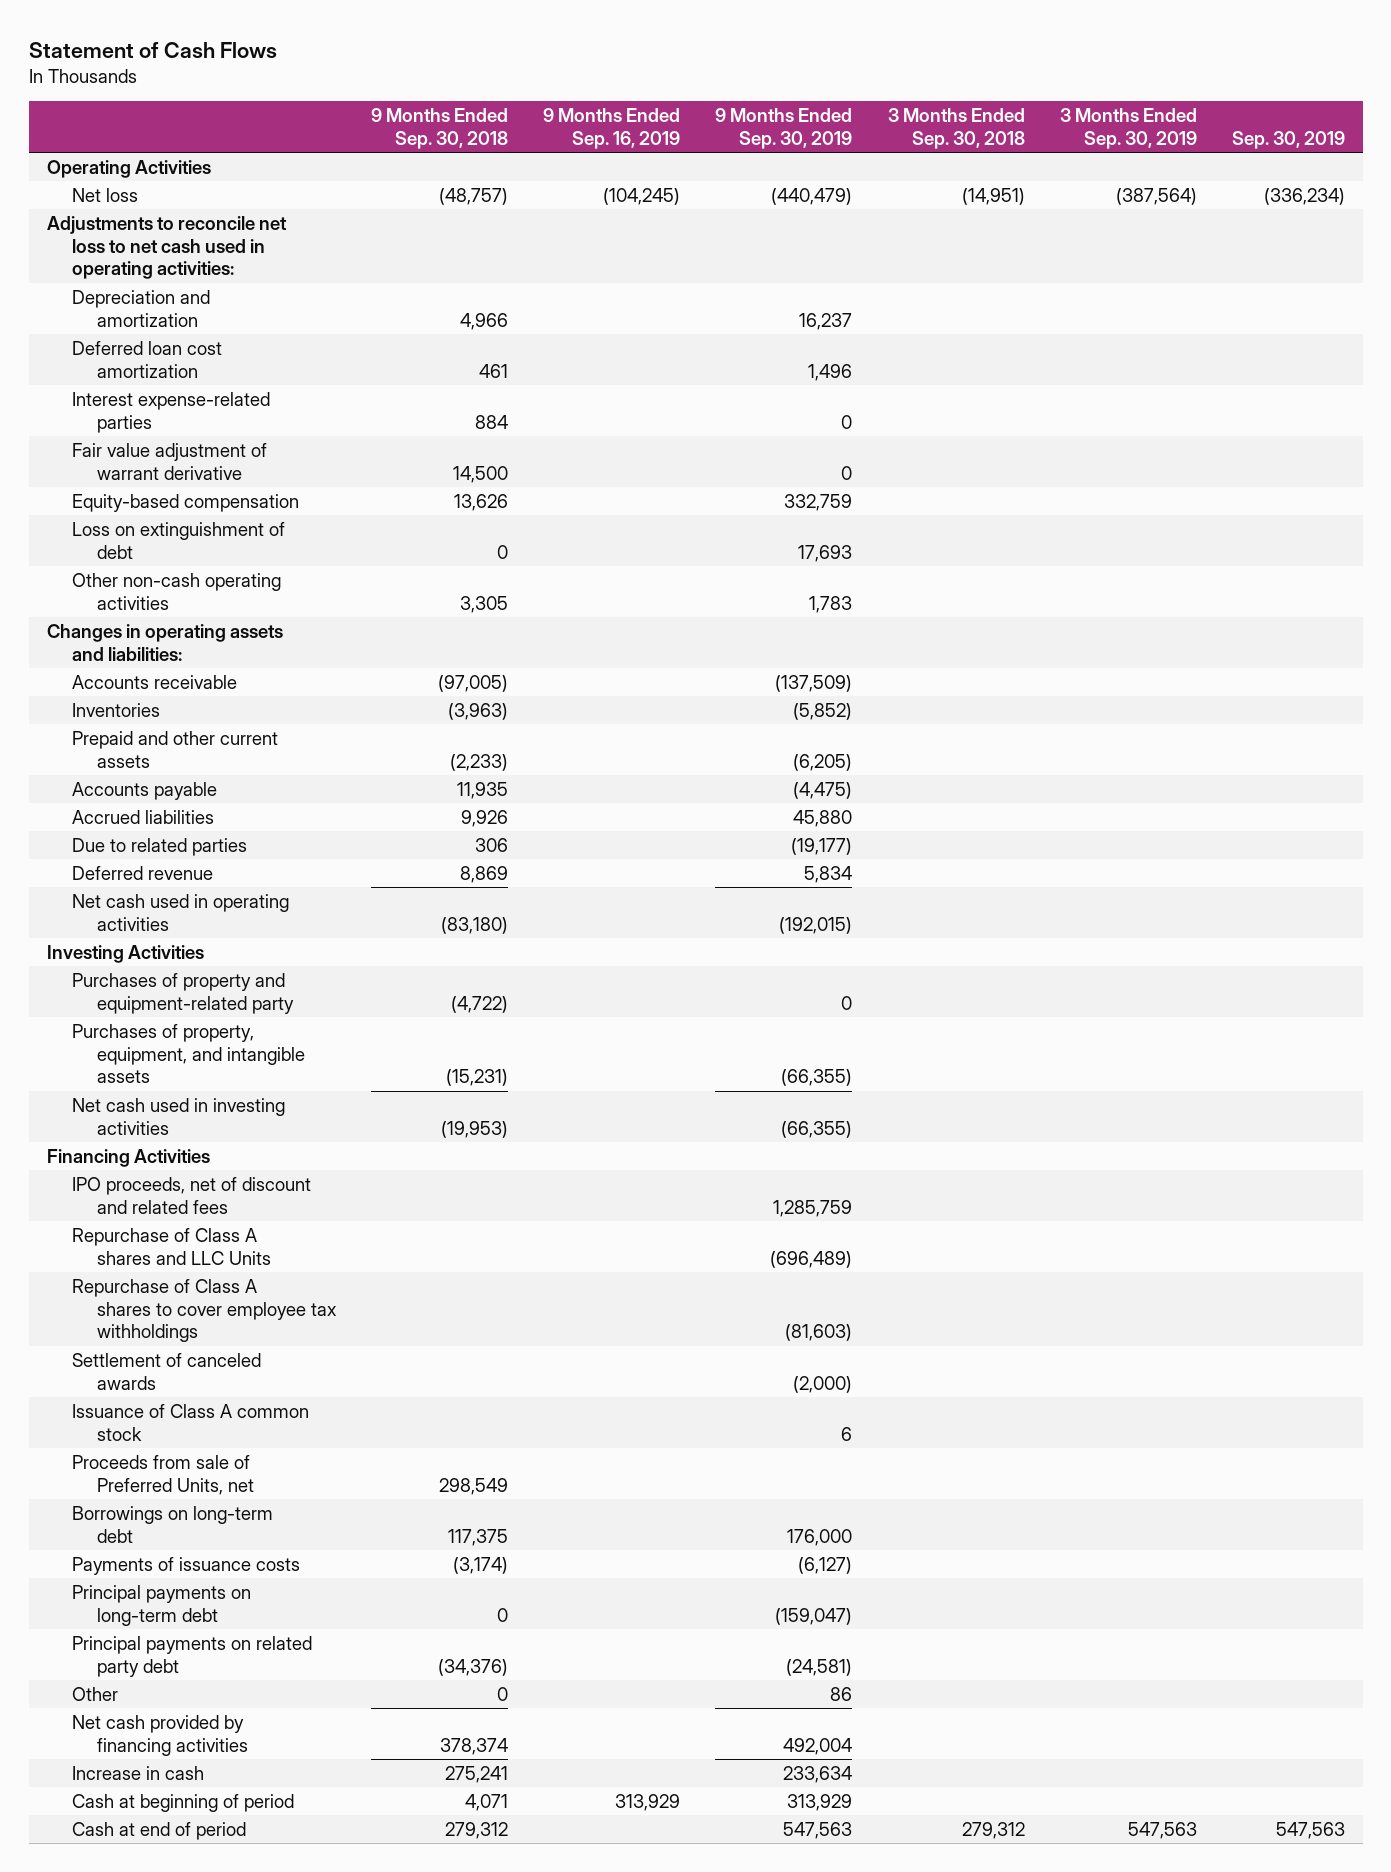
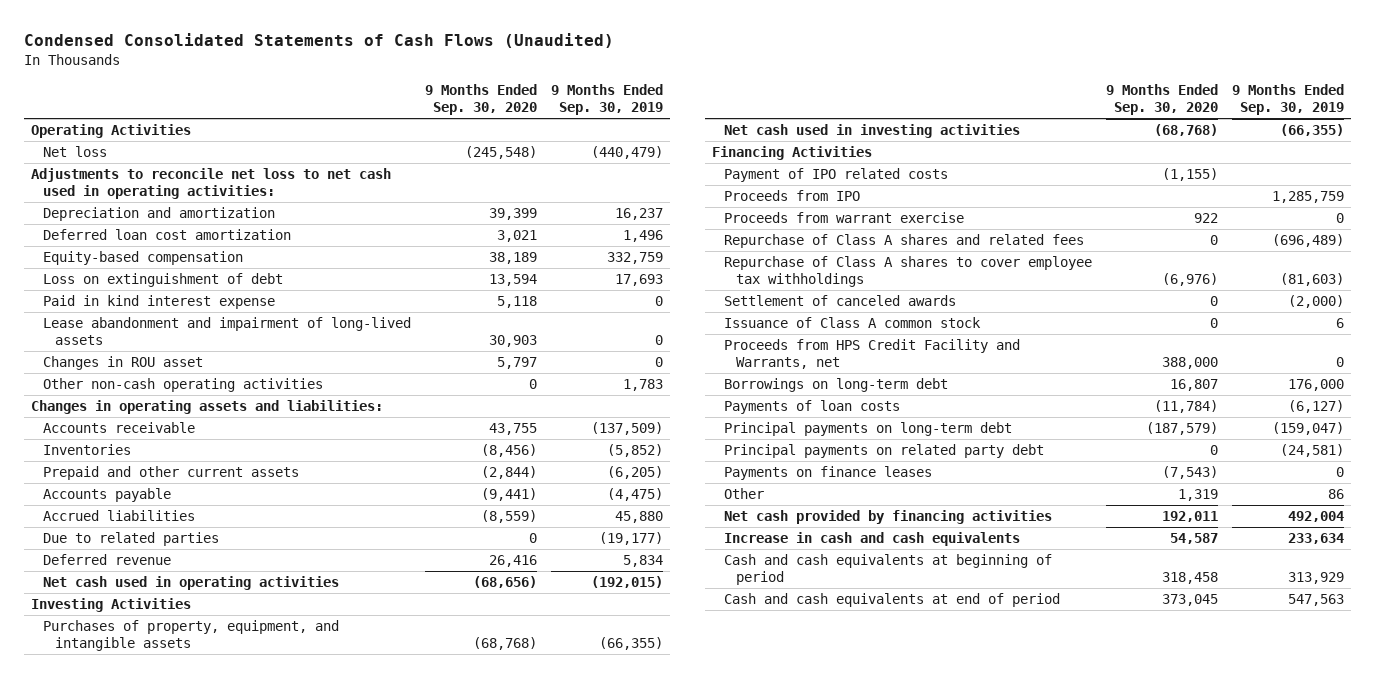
[28,41,277,58] Statement of Cash Flows -> [24,32,615,48] Condensed Consolidated Statements of Cash Flows (Unaudited)
[371,107,509,149] 9 Months Ended Sep. 30, 2018 -> none
[543,107,681,149] 9 Months Ended Sep. 16, 2019 -> none
[887,107,1025,149] 3 Months Ended Sep. 30, 2018 -> none
[1059,107,1197,149] 3 Months Ended Sep. 30, 2019 -> none
[1231,130,1345,149] Sep. 30, 2019 -> none
none -> [424,84,537,116] 9 Months Ended Sep. 30, 2020
[71,391,270,433] Interest expense-related parties -> none
[71,442,267,480] Fair value adjustment of warrant derivative -> none
none -> [42,295,275,310] Paid in kind interest expense
none -> [42,317,411,346] Lease abandonment and impairment of long-lived assets
none -> [42,356,203,371] Changes in ROU asset
[71,972,294,1014] Purchases of property and equipment-related party -> none
none -> [724,168,949,183] Payment of IPO related costs
[71,1176,311,1214] IPO proceeds, net of discount and related fees -> [724,190,861,202] Proceeds from IPO
none -> [724,212,965,224] Proceeds from warrant exercise
[71,1227,271,1265] Repurchase of Class A shares and LLC Units -> [724,234,1085,249] Repurchase of Class A shares and related fees
[71,1454,254,1495] Proceeds from sale of Preferred Units, net -> none
none -> [724,339,1021,370] Proceeds from HPS Credit Facility and Warrants, net
[71,1556,300,1575] Payments of issuance costs -> [724,400,901,415] Payments of loan costs
none -> [724,466,933,481] Payments on finance leases
[71,1765,204,1780] Increase in cash -> [724,532,1021,547] Increase in cash and cash equivalents
[71,1793,294,1812] Cash at beginning of period -> [724,554,1053,586] Cash and cash equivalents at beginning of period
[71,1821,246,1840] Cash at end of period -> [724,593,1061,608] Cash and cash equivalents at end of period

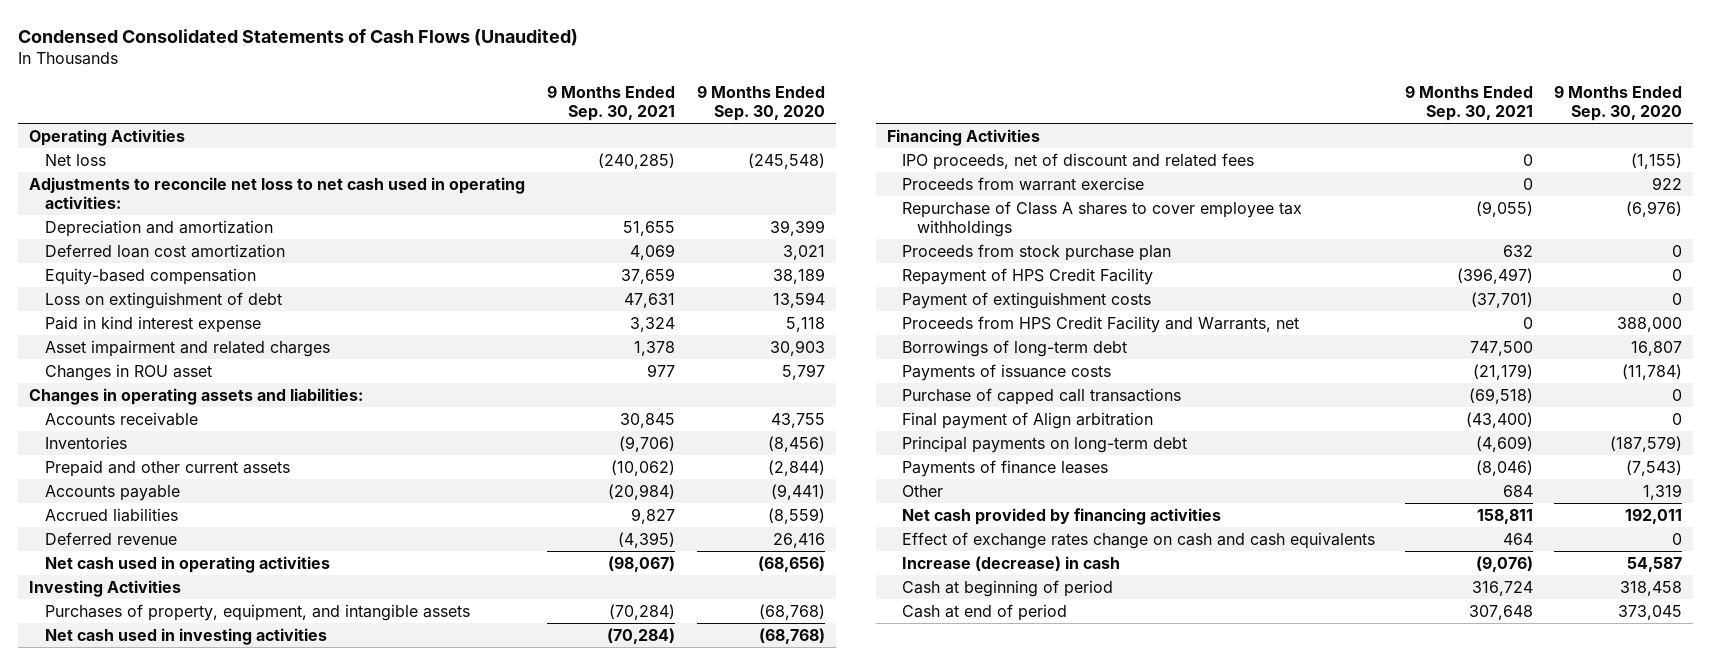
[551,84,664,116] 9 Months Ended Sep. 30, 2019 -> none
none -> [547,84,676,122] 9 Months Ended Sep. 30, 2021
[42,317,411,346] Lease abandonment and impairment of long-lived assets -> [44,339,330,357] Asset impairment and related charges
[42,378,323,393] Other non-cash operating activities -> none
[42,532,219,547] Due to related parties -> none
[724,190,861,202] Proceeds from IPO -> none
[724,168,949,183] Payment of IPO related costs -> [901,152,1254,170] IPO proceeds, net of discount and related fees
[724,234,1085,249] Repurchase of Class A shares and related fees -> none
[724,317,982,329] Issuance of Class A common stock -> none
none -> [901,243,1171,261] Proceeds from stock purchase plan
[724,295,957,307] Settlement of canceled awards -> [901,267,1153,285] Repayment of HPS Credit Facility
none -> [901,291,1151,309] Payment of extinguishment costs
[724,378,949,393] Borrowings on long-term debt -> [901,339,1127,357] Borrowings of long-term debt
[724,400,901,415] Payments of loan costs -> [901,363,1111,381] Payments of issuance costs
none -> [901,387,1181,405] Purchase of capped call transactions
none -> [901,411,1153,429] Final payment of Align arbitration
[724,444,1045,459] Principal payments on related party debt -> none
[724,466,933,481] Payments on finance leases -> [901,459,1108,477] Payments of finance leases
none -> [901,531,1375,549] Effect of exchange rates change on cash and cash equivalents
[724,532,1021,547] Increase in cash and cash equivalents -> [901,555,1120,571] Increase (decrease) in cash
[724,554,1053,586] Cash and cash equivalents at beginning of period -> [901,579,1113,597] Cash at beginning of period
[724,593,1061,608] Cash and cash equivalents at end of period -> [901,603,1067,621] Cash at end of period

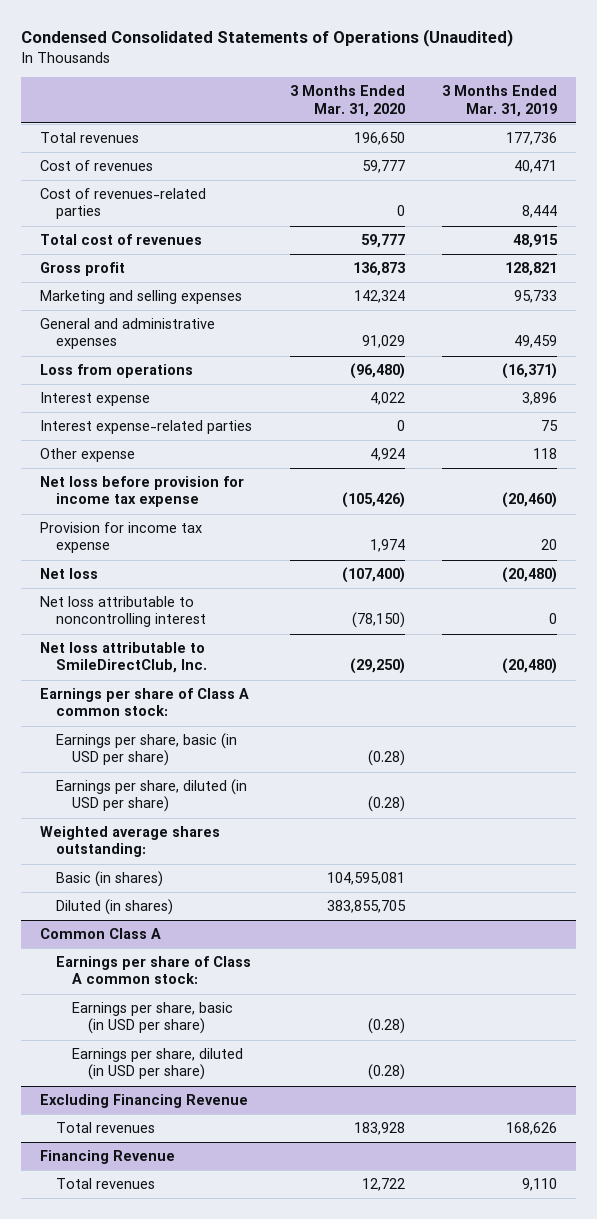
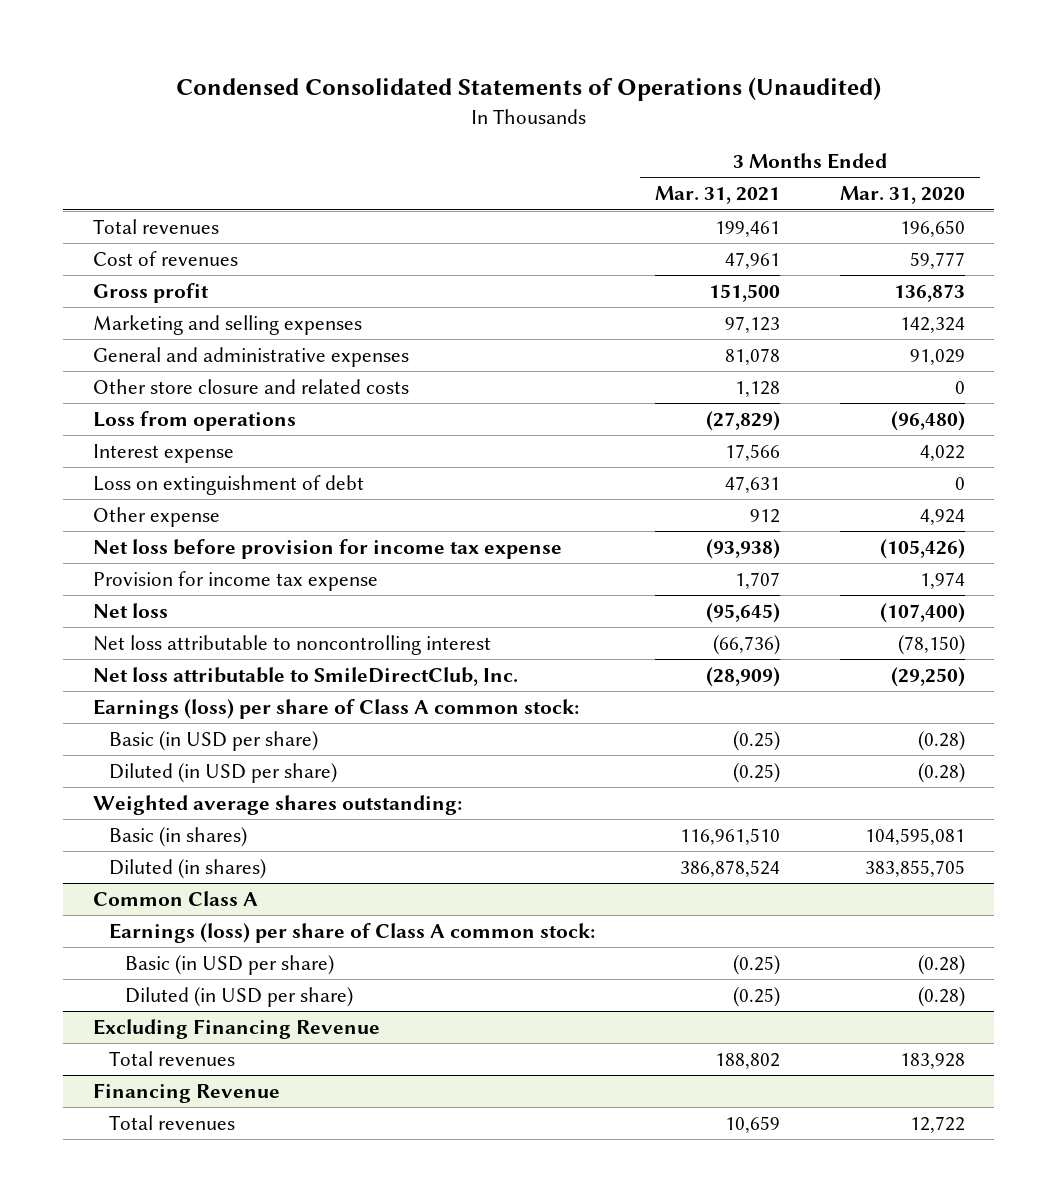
[442,85,558,117] 3 Months Ended Mar. 31, 2019 -> none
none -> [654,186,780,205] Mar. 31, 2021
[39,188,206,220] Cost of revenues-related parties -> none
[39,234,202,246] Total cost of revenues -> none
none -> [92,379,409,395] Other store closure and related costs
[39,420,252,435] Interest expense-related parties -> none
none -> [92,475,364,496] Loss on extinguishment of debt
[39,688,249,717] Earnings per share of Class A common stock: -> [92,699,579,720] Earnings (loss) per share of Class A common stock:
[55,733,237,767] Earnings per share, basic (in USD per share) -> [108,731,318,752] Basic (in USD per share)
[55,779,247,813] Earnings per share, diluted (in USD per share) -> [108,763,337,784] Diluted (in USD per share)
[55,956,251,985] Earnings per share of Class A common stock: -> [108,923,595,944] Earnings (loss) per share of Class A common stock:
[71,1002,233,1035] Earnings per share, basic (in USD per share) -> [125,955,335,976] Basic (in USD per share)
[71,1048,243,1081] Earnings per share, diluted (in USD per share) -> [125,987,354,1008] Diluted (in USD per share)

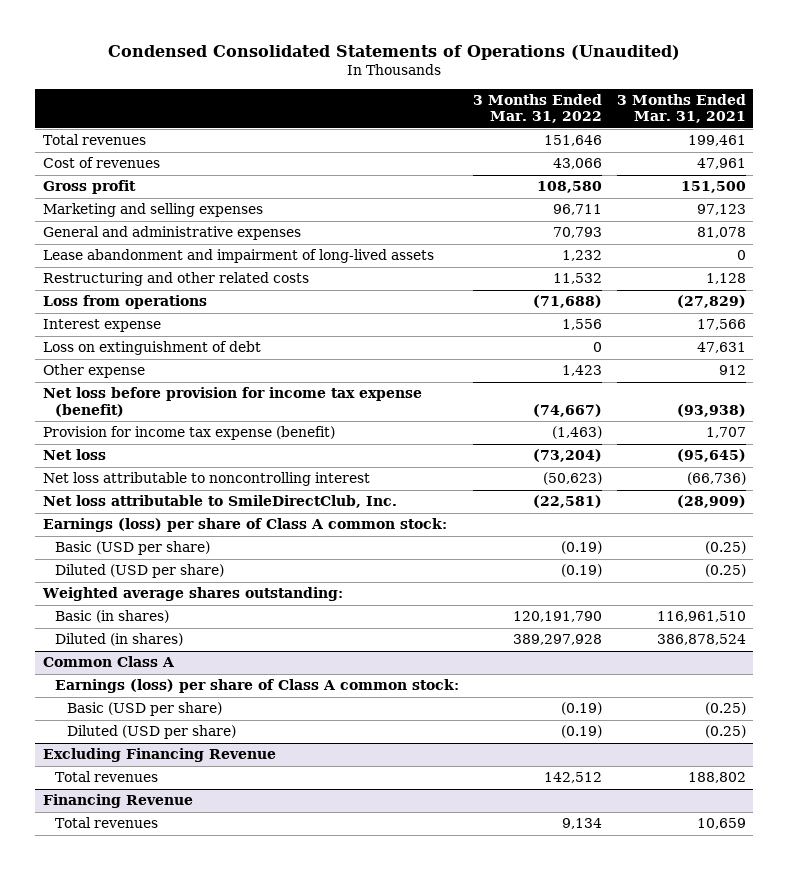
[839,186,965,205] Mar. 31, 2020 -> none
none -> [473,94,603,124] 3 Months Ended Mar. 31, 2022
none -> [42,249,434,264] Lease abandonment and impairment of long-lived assets
[92,379,409,395] Other store closure and related costs -> [42,272,309,287] Restructuring and other related costs
[92,539,562,560] Net loss before provision for income tax expense -> [42,387,422,417] Net loss before provision for income tax expense (benefit)
[92,571,378,592] Provision for income tax expense -> [42,426,335,441] Provision for income tax expense (benefit)
[108,731,318,752] Basic (in USD per share) -> [54,541,210,556] Basic (USD per share)
[108,763,337,784] Diluted (in USD per share) -> [54,564,224,579] Diluted (USD per share)
[125,955,335,976] Basic (in USD per share) -> [67,702,223,717] Basic (USD per share)
[125,987,354,1008] Diluted (in USD per share) -> [67,725,237,740] Diluted (USD per share)

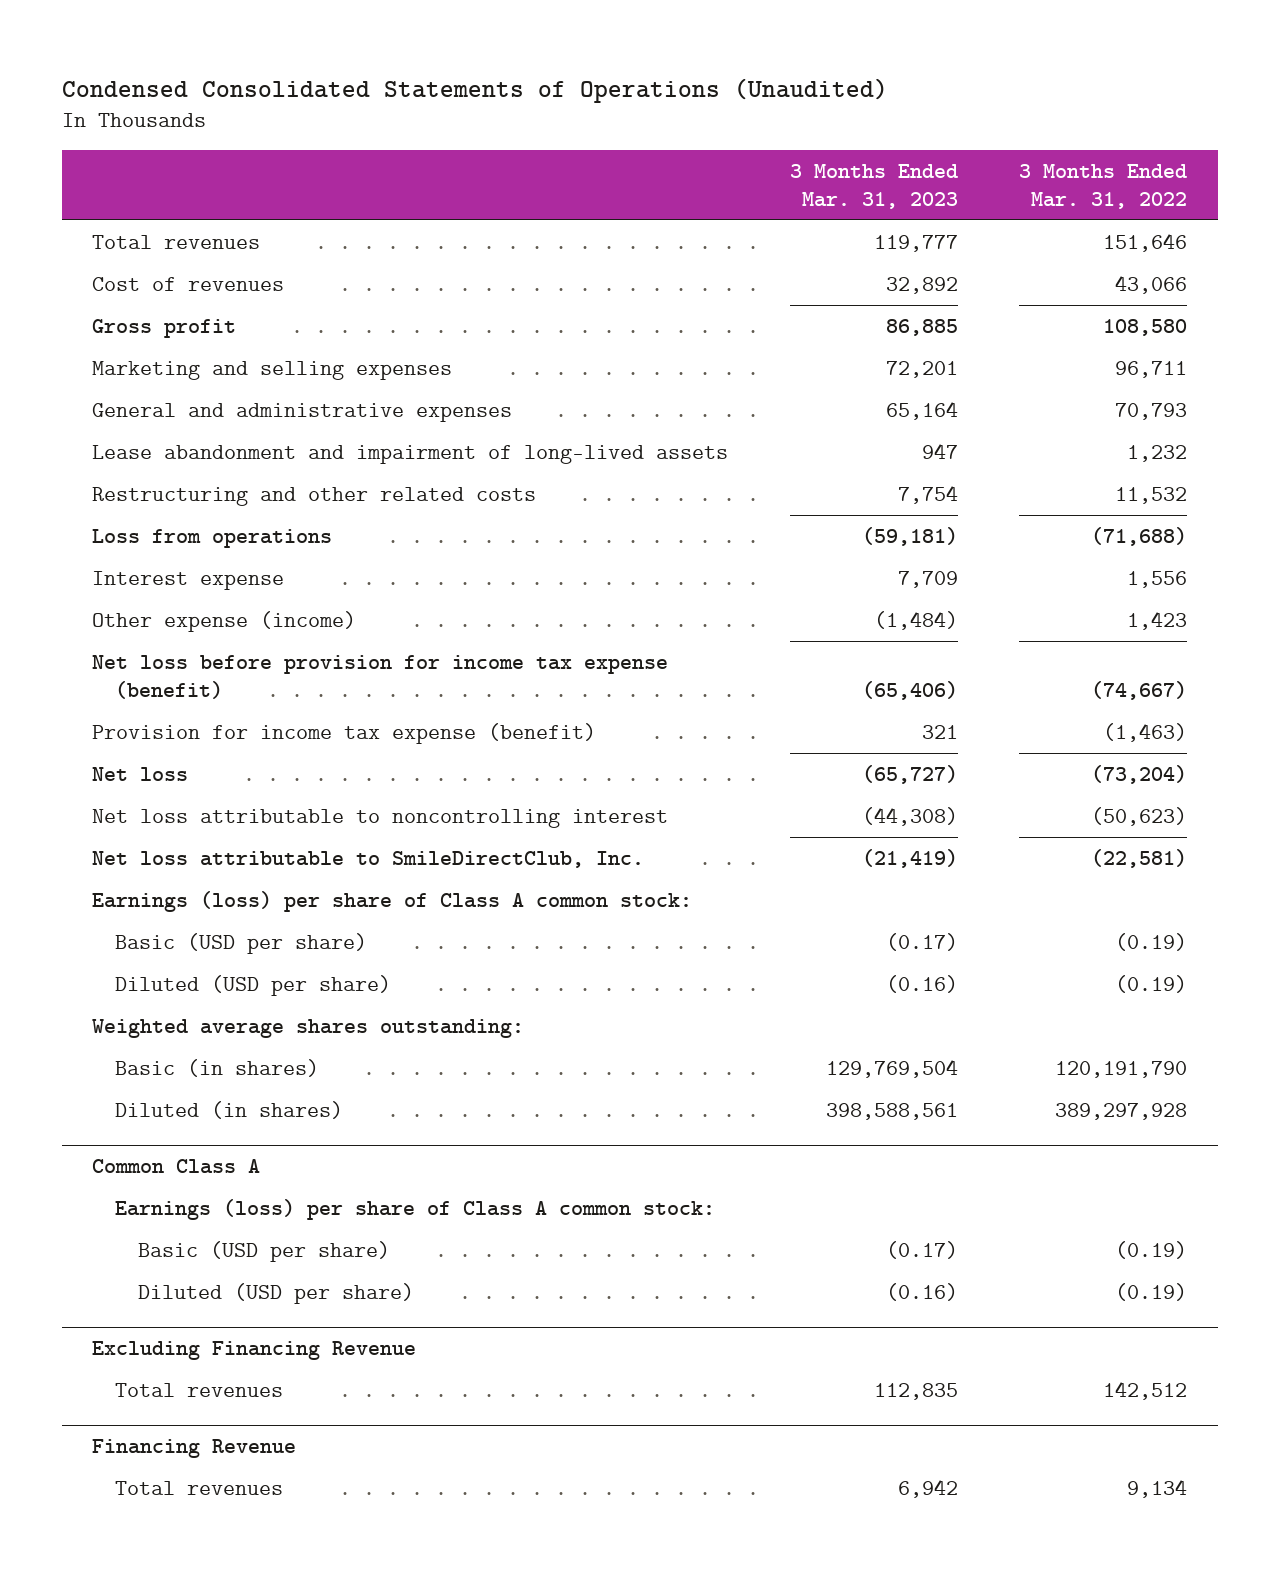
[616,94,746,124] 3 Months Ended Mar. 31, 2021 -> none
none -> [789,163,958,209] 3 Months Ended Mar. 31, 2023
[42,341,261,356] Loss on extinguishment of debt -> none
[42,364,145,379] Other expense -> [92,610,357,632] Other expense (income)

